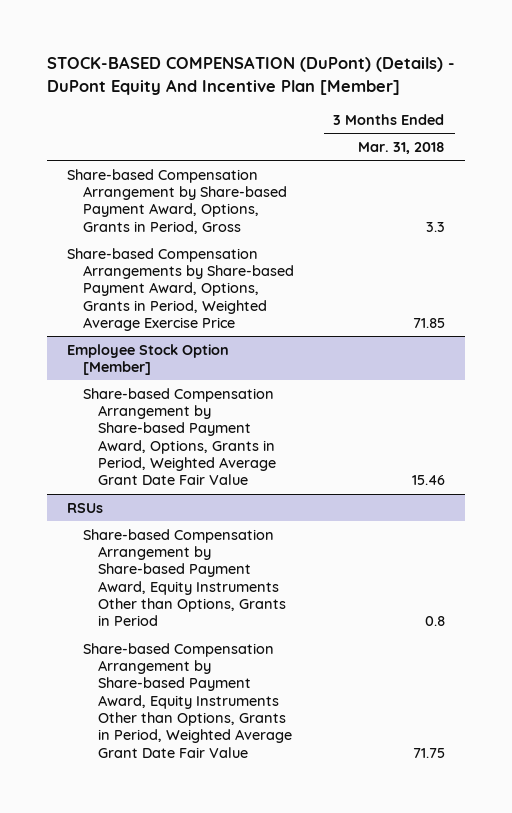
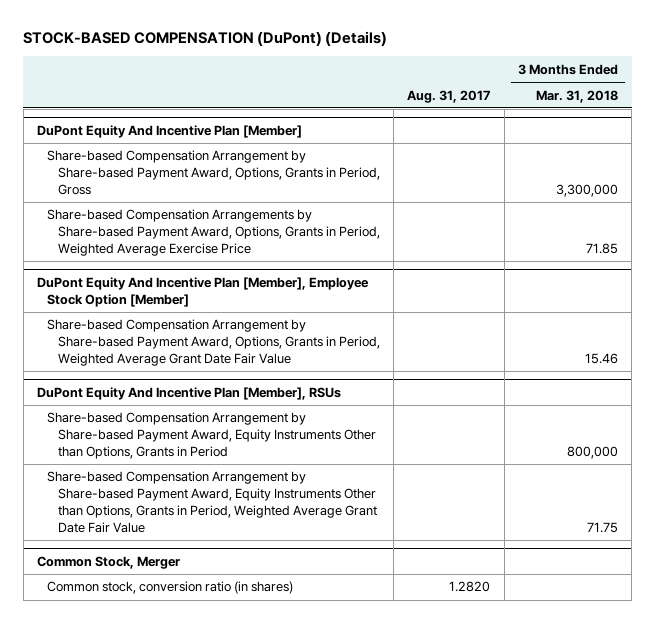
[46,56,455,95] STOCK-BASED COMPENSATION (DuPont) (Details) - DuPont Equity And Incentive Plan [Member] -> [23,31,388,47] STOCK-BASED COMPENSATION (DuPont) (Details)
none -> [407,89,491,103] Aug. 31, 2017
none -> [37,124,303,138] DuPont Equity And Incentive Plan [Member]
[425,221,445,232] 3.3 -> [556,184,619,198] 3,300,000
[66,343,229,375] Employee Stock Option [Member] -> none
none -> [37,276,370,307] DuPont Equity And Incentive Plan [Member], Employee Stock Option [Member]
[66,502,103,513] RSUs -> none
none -> [37,386,342,400] DuPont Equity And Incentive Plan [Member], RSUs
[424,616,445,627] 0.8 -> [567,446,619,460] 800,000
none -> [37,555,181,569] Common Stock, Merger
none -> [47,581,294,595] Common stock, conversion ratio (in shares)

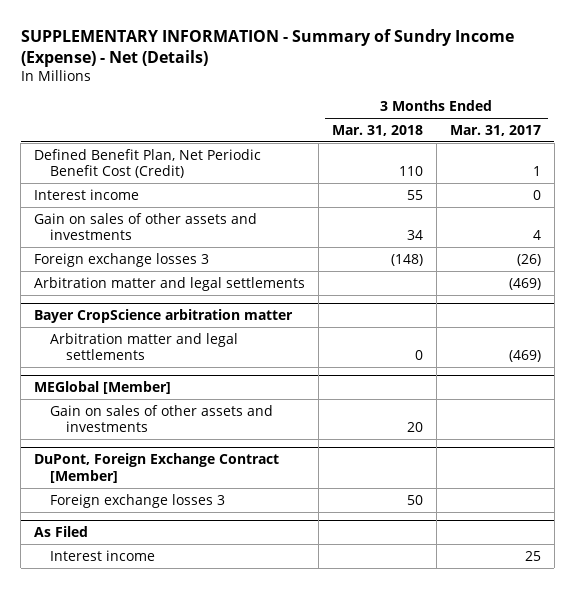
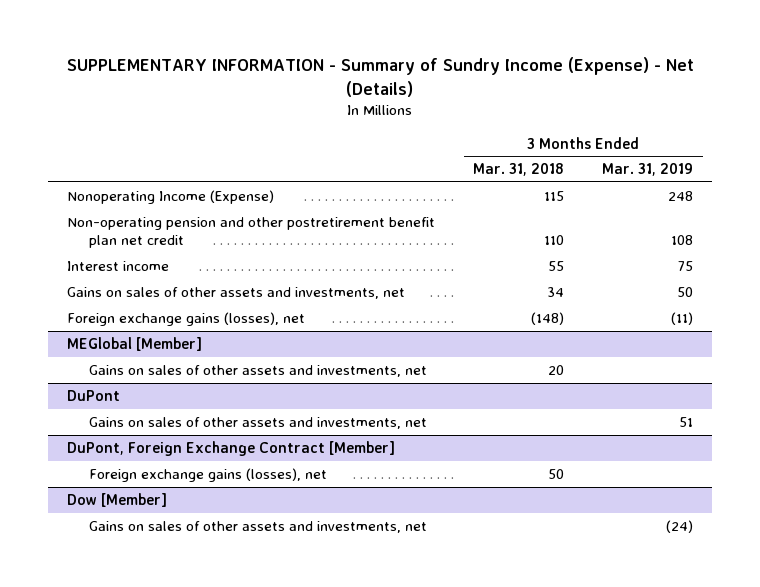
[449,124,541,136] Mar. 31, 2017 -> none
none -> [602,163,694,177] Mar. 31, 2019
none -> [66,189,274,204] Nonoperating Income (Expense)
[34,148,262,179] Defined Benefit Plan, Net Periodic Benefit Cost (Credit) -> [66,216,435,248] Non-operating pension and other postretirement benefit plan net credit
[34,276,306,291] Arbitration matter and legal settlements -> none
[34,309,294,324] Bayer CropScience arbitration matter -> none
[49,332,238,361] Arbitration matter and legal settlements -> none
[34,212,258,241] Gain on sales of other assets and investments -> [66,286,405,299] Gains on sales of other assets and investments, net
[34,252,210,267] Foreign exchange losses 3 -> [66,311,305,326] Foreign exchange gains (losses), net
[49,404,273,433] Gain on sales of other assets and investments -> [89,364,428,377] Gains on sales of other assets and investments, net
none -> [66,389,120,401] DuPont
none -> [89,416,428,429] Gains on sales of other assets and investments, net
[34,526,89,538] As Filed -> none
[49,549,155,561] Interest income -> none
[49,493,225,508] Foreign exchange losses 3 -> [89,467,328,482] Foreign exchange gains (losses), net
none -> [66,492,167,507] Dow [Member]
none -> [89,520,428,533] Gains on sales of other assets and investments, net

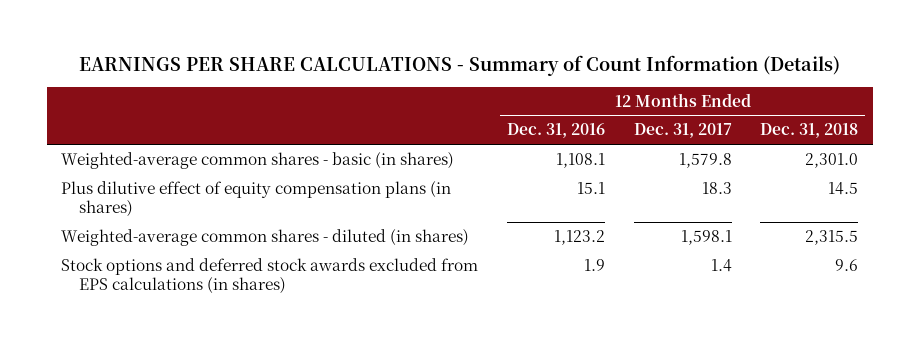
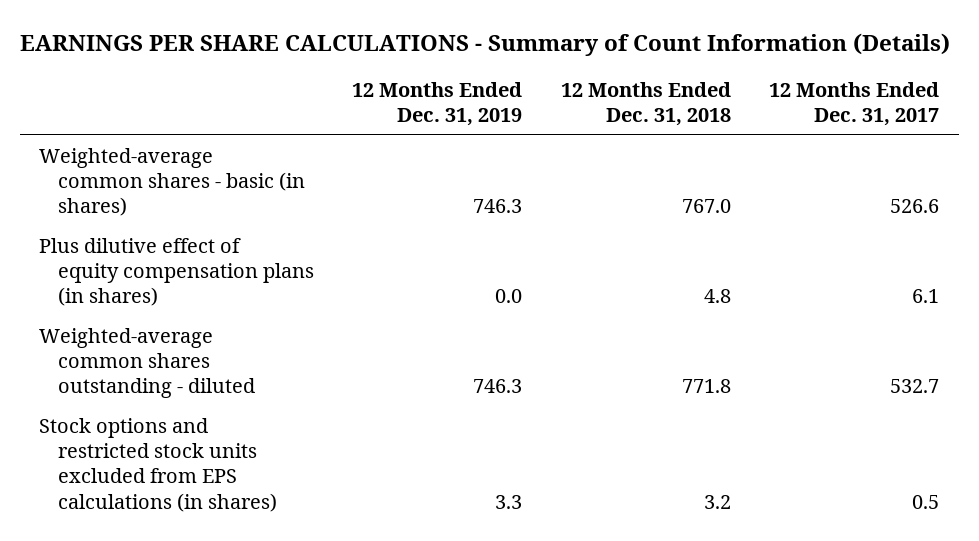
[506,123,605,139] Dec. 31, 2016 -> none
none -> [352,82,523,127] 12 Months Ended Dec. 31, 2019
[678,153,732,169] 1,579.8 -> [890,199,940,214] 526.6
[805,153,859,169] 2,301.0 -> [681,199,731,214] 767.0
[701,182,732,195] 18.3 -> [912,289,940,304] 6.1
[828,182,859,196] 14.5 -> [703,289,731,304] 4.8
[60,229,469,247] Weighted-average common shares - diluted (in shares) -> [39,327,255,399] Weighted-average common shares outstanding - diluted
[680,230,732,246] 1,598.1 -> [890,379,940,394] 532.7
[805,230,859,246] 2,315.5 -> [681,379,731,394] 771.8
[60,258,478,295] Stock options and deferred stock awards excluded from EPS calculations (in shares) -> [39,417,277,512] Stock options and restricted stock units excluded from EPS calculations (in shares)
[710,259,732,273] 1.4 -> [912,494,940,509] 0.5
[835,259,859,272] 9.6 -> [703,494,731,509] 3.2

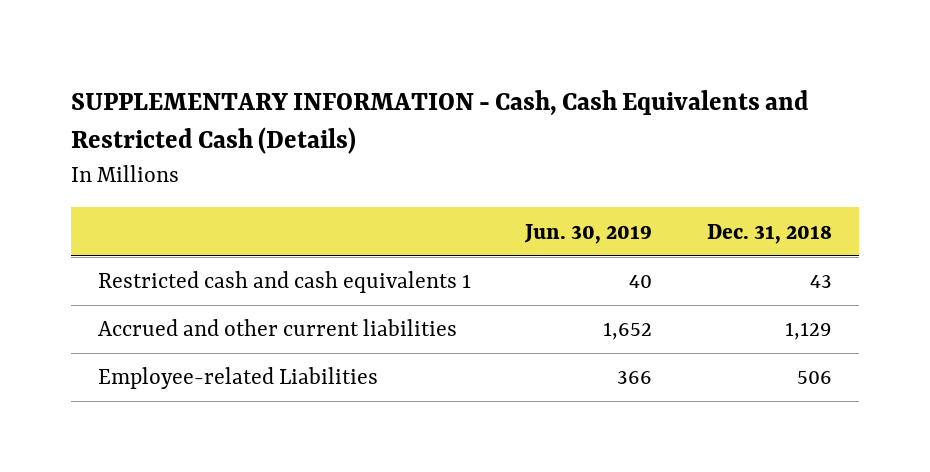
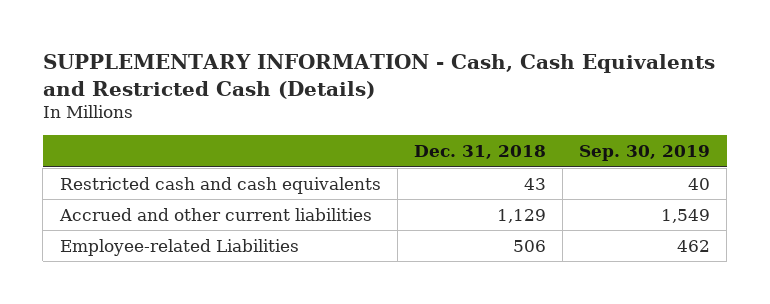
[524,223,653,244] Jun. 30, 2019 -> none
none -> [579,145,711,162] Sep. 30, 2019
[97,271,471,294] Restricted cash and cash equivalents 1 -> [59,176,381,194] Restricted cash and cash equivalents

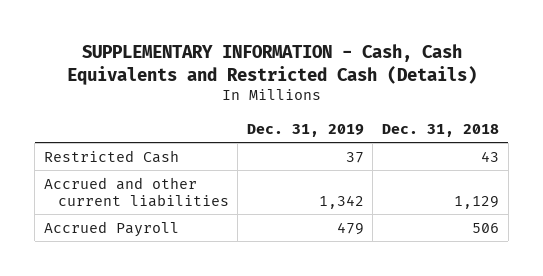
[579,145,711,162] Sep. 30, 2019 -> none
none -> [246,123,364,137] Dec. 31, 2019
[59,176,381,194] Restricted cash and cash equivalents -> [44,149,180,163] Restricted Cash
[59,238,299,256] Employee-related Liabilities -> [44,220,180,237] Accrued Payroll

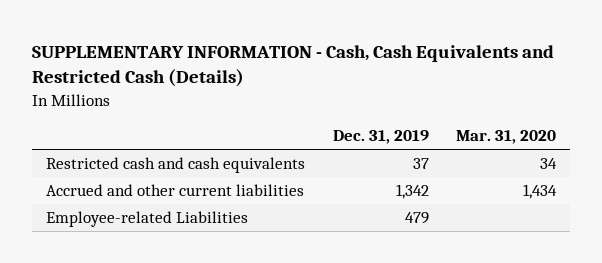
[382,123,500,137] Dec. 31, 2018 -> none
none -> [455,130,556,145] Mar. 31, 2020
[44,149,180,163] Restricted Cash -> [46,157,306,174] Restricted cash and cash equivalents
[44,220,180,237] Accrued Payroll -> [46,211,249,228] Employee-related Liabilities

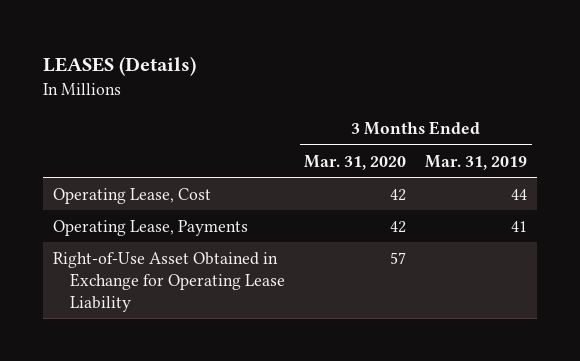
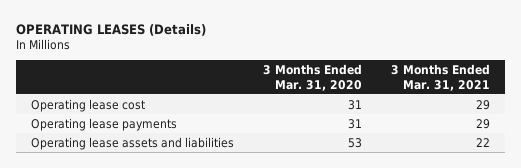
[43,55,197,76] LEASES (Details) -> [16,23,207,36] OPERATING LEASES (Details)
[425,154,528,170] Mar. 31, 2019 -> none
none -> [391,63,491,91] 3 Months Ended Mar. 31, 2021
[52,188,211,205] Operating Lease, Cost -> [30,98,145,112] Operating lease cost
[390,189,407,202] 42 -> [348,99,363,110] 31
[52,220,248,237] Operating Lease, Payments -> [30,117,177,131] Operating lease payments
[390,221,407,234] 42 -> [348,118,363,129] 31
[52,252,286,312] Right-of-Use Asset Obtained in Exchange for Operating Lease Liability -> [30,136,234,150] Operating lease assets and liabilities
[390,252,407,265] 57 -> [348,137,363,148] 53

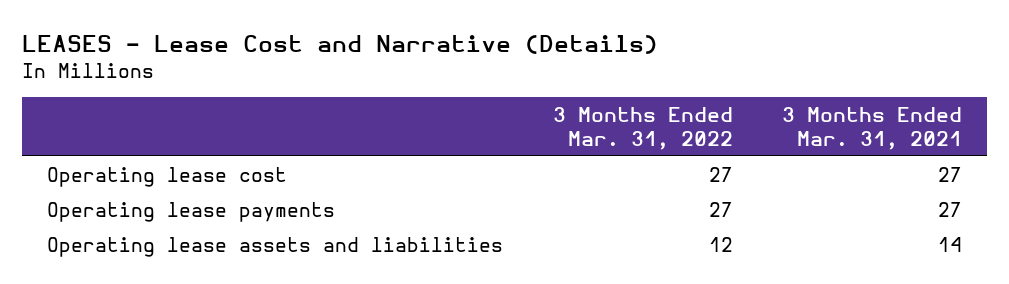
[16,23,207,36] OPERATING LEASES (Details) -> [22,35,659,55] LEASES - Lease Cost and Narrative (Details)
[263,63,363,91] 3 Months Ended Mar. 31, 2020 -> none
none -> [552,107,733,150] 3 Months Ended Mar. 31, 2022
[476,99,491,110] 29 -> [938,166,963,182] 27
[476,118,491,129] 29 -> [938,201,963,217] 27
[476,137,491,147] 22 -> [938,236,963,252] 14

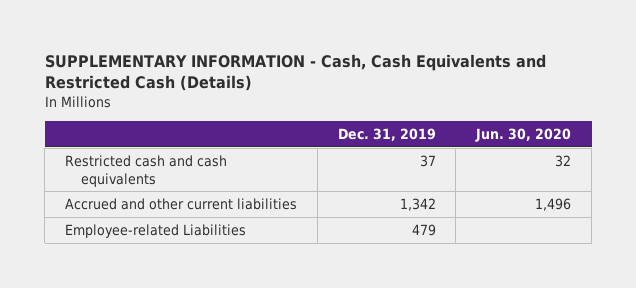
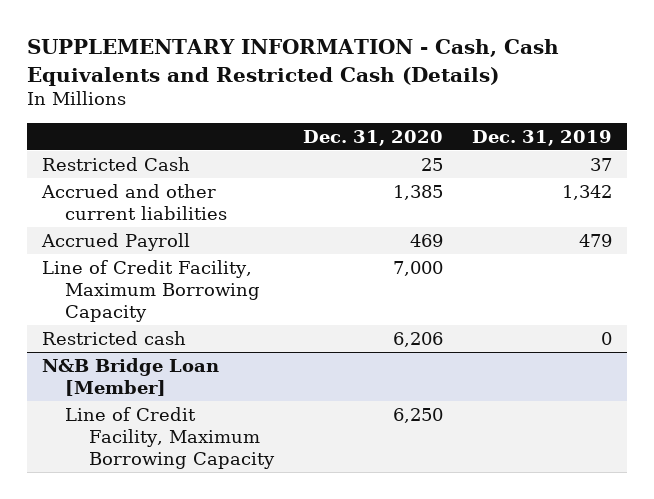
[475,127,572,142] Jun. 30, 2020 -> none
none -> [302,129,443,146] Dec. 31, 2020
[65,154,228,187] Restricted cash and cash equivalents -> [41,156,190,171] Restricted Cash
[65,223,247,238] Employee-related Liabilities -> [40,232,190,251] Accrued Payroll
none -> [41,259,261,322] Line of Credit Facility, Maximum Borrowing Capacity
none -> [41,330,186,345] Restricted cash
none -> [41,357,219,396] N&B Bridge Loan [Member]
none -> [65,406,275,469] Line of Credit Facility, Maximum Borrowing Capacity

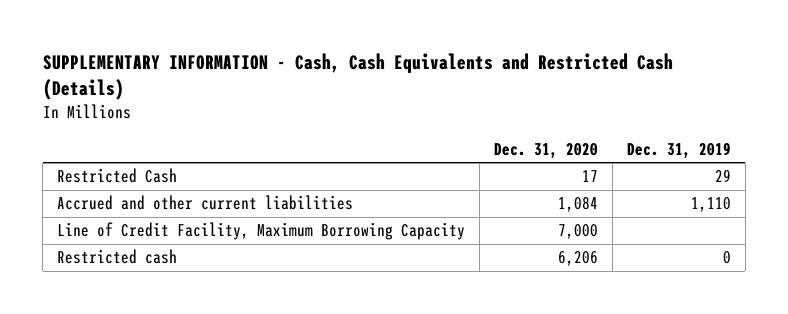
[40,232,190,251] Accrued Payroll -> none
[420,157,443,171] 25 -> [582,170,599,183] 17
[590,157,613,171] 37 -> [714,169,731,183] 29
[392,184,443,200] 1,385 -> [558,196,599,213] 1,084
[562,184,613,200] 1,342 -> [690,197,731,213] 1,110
[41,357,219,396] N&B Bridge Loan [Member] -> none
[65,406,275,469] Line of Credit Facility, Maximum Borrowing Capacity -> none

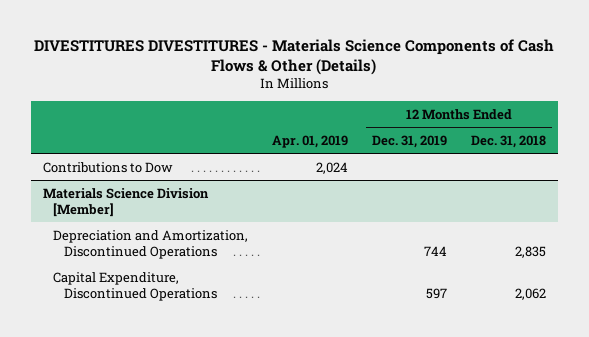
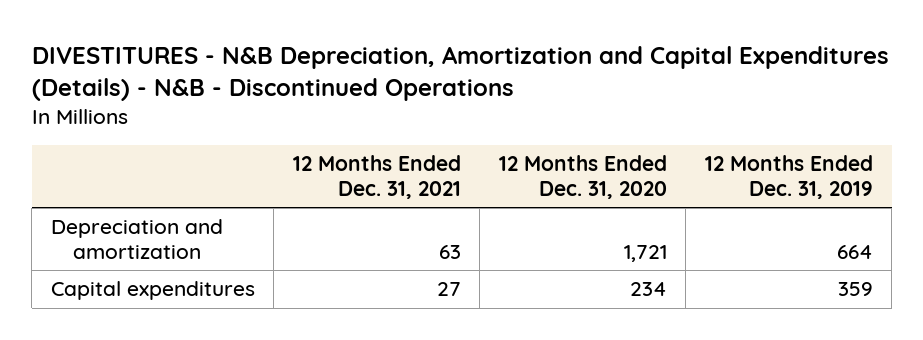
[34,38,555,76] DIVESTITURES DIVESTITURES - Materials Science Components of Cash Flows & Other (Details) -> [31,45,889,102] DIVESTITURES - N&B Depreciation, Amortization and Capital Expenditures (Details) - N&B - Discontinued Operations
[272,134,349,148] Apr. 01, 2019 -> none
[470,134,546,148] Dec. 31, 2018 -> none
none -> [292,155,461,199] 12 Months Ended Dec. 31, 2021
none -> [498,155,667,199] 12 Months Ended Dec. 31, 2020
[42,161,173,173] Contributions to Dow -> none
[42,187,209,218] Materials Science Division [Member] -> none
[53,229,249,260] Depreciation and Amortization, Discontinued Operations -> [50,219,223,259] Depreciation and amortization
[424,246,448,257] 744 -> [836,244,873,259] 664
[53,271,218,302] Capital Expenditure, Discontinued Operations -> [50,281,255,301] Capital expenditures
[426,288,448,300] 597 -> [837,282,873,297] 359

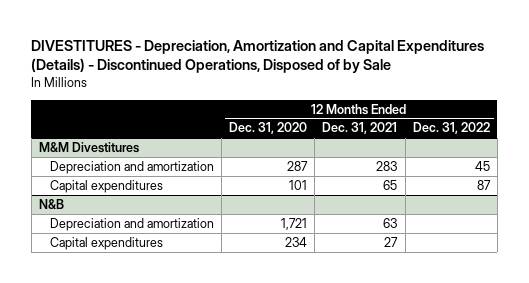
[31,45,889,102] DIVESTITURES - N&B Depreciation, Amortization and Capital Expenditures (Details) - N&B - Discontinued Operations -> [31,39,485,74] DIVESTITURES - Depreciation, Amortization and Capital Expenditures (Details) - Discontinued Operations, Disposed of by Sale
[704,155,873,199] 12 Months Ended Dec. 31, 2019 -> none
none -> [412,122,490,135] Dec. 31, 2022
none -> [38,141,139,153] M&M Divestitures
none -> [49,160,214,174] Depreciation and amortization
none -> [49,179,163,193] Capital expenditures
none -> [38,198,64,209] N&B

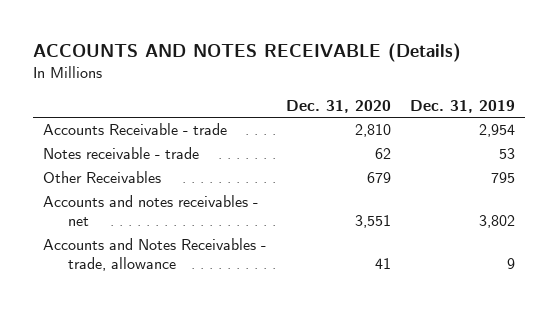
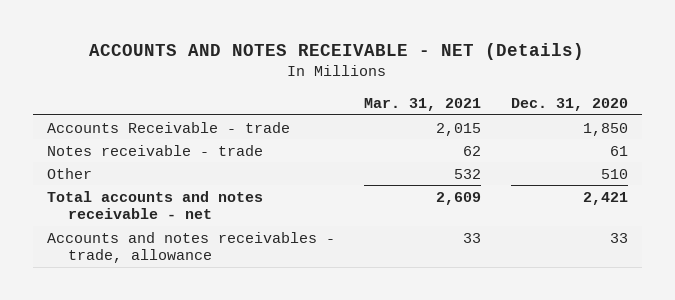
[33,43,462,63] ACCOUNTS AND NOTES RECEIVABLE (Details) -> [89,42,585,60] ACCOUNTS AND NOTES RECEIVABLE - NET (Details)
[410,99,516,113] Dec. 31, 2019 -> none
none -> [364,97,482,111] Mar. 31, 2021
[354,124,391,138] 2,810 -> [582,122,628,136] 1,850
[374,148,391,160] 62 -> [609,145,628,156] 61
[43,171,162,184] Other Receivables -> [47,167,93,179] Other
[366,172,391,184] 679 -> [600,168,628,179] 510
[43,195,259,227] Accounts and notes receivables - net -> [47,190,264,220] Total accounts and notes receivable - net
[354,215,391,229] 3,551 -> [582,191,628,205] 2,421
[43,238,267,272] Accounts and Notes Receivables - trade, allowance -> [47,231,336,264] Accounts and notes receivables - trade, allowance
[374,258,391,270] 41 -> [609,232,628,243] 33

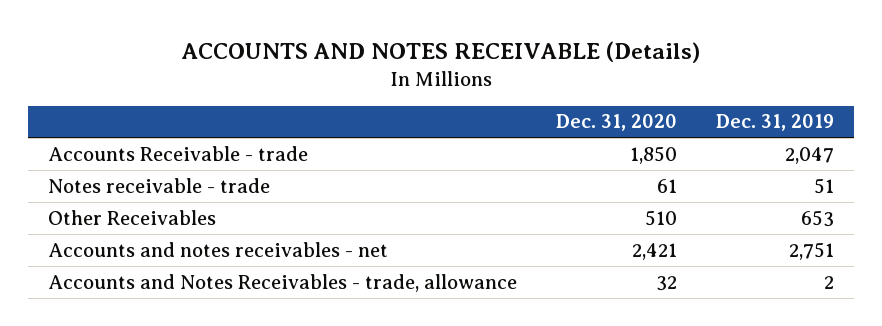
[89,42,585,60] ACCOUNTS AND NOTES RECEIVABLE - NET (Details) -> [180,40,700,63] ACCOUNTS AND NOTES RECEIVABLE (Details)
[364,97,482,111] Mar. 31, 2021 -> none
none -> [716,114,835,132] Dec. 31, 2019
[47,167,93,179] Other -> [47,209,216,225] Other Receivables
[47,190,264,220] Total accounts and notes receivable - net -> [47,241,388,257] Accounts and notes receivables - net
[47,231,336,264] Accounts and notes receivables - trade, allowance -> [47,273,517,292] Accounts and Notes Receivables - trade, allowance
[609,232,628,243] 33 -> [655,275,677,291] 32

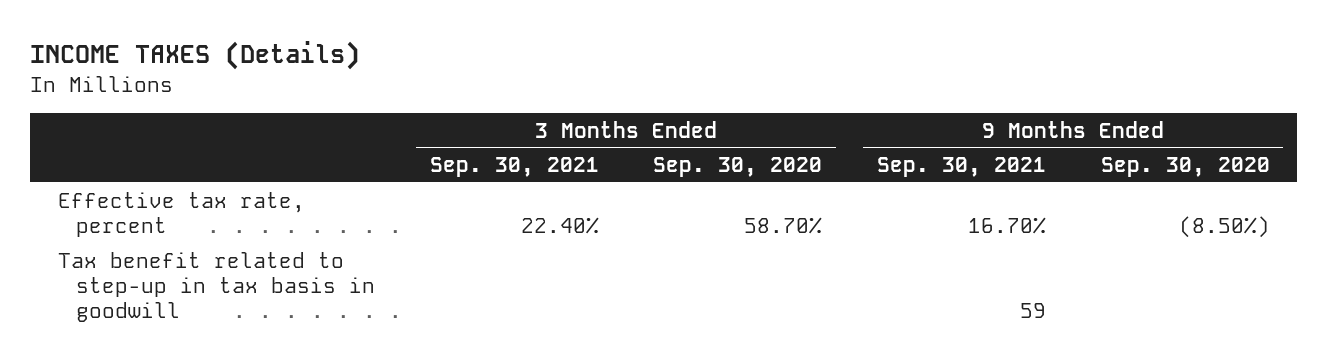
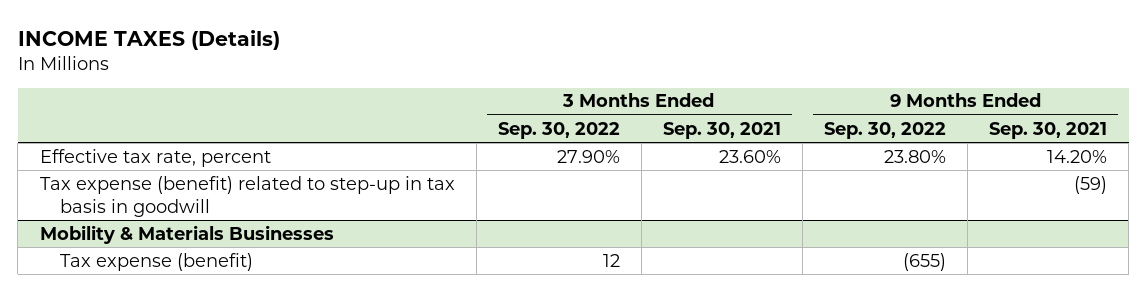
[653,156,823,177] Sep. 30, 2020 -> none
[1100,156,1270,177] Sep. 30, 2020 -> none
none -> [497,121,620,139] Sep. 30, 2022
none -> [824,121,947,139] Sep. 30, 2022
[520,216,599,234] 22.40% -> [718,149,781,163] 23.60%
[968,216,1047,234] 16.70% -> [1047,149,1108,163] 14.20%
[57,251,375,323] Tax benefit related to step-up in tax basis in goodwill -> [39,175,455,217] Tax expense (benefit) related to step-up in tax basis in goodwill
[1020,303,1047,319] 59 -> [1074,175,1108,194] (59)
none -> [39,224,334,244] Mobility & Materials Businesses
none -> [59,252,253,271] Tax expense (benefit)

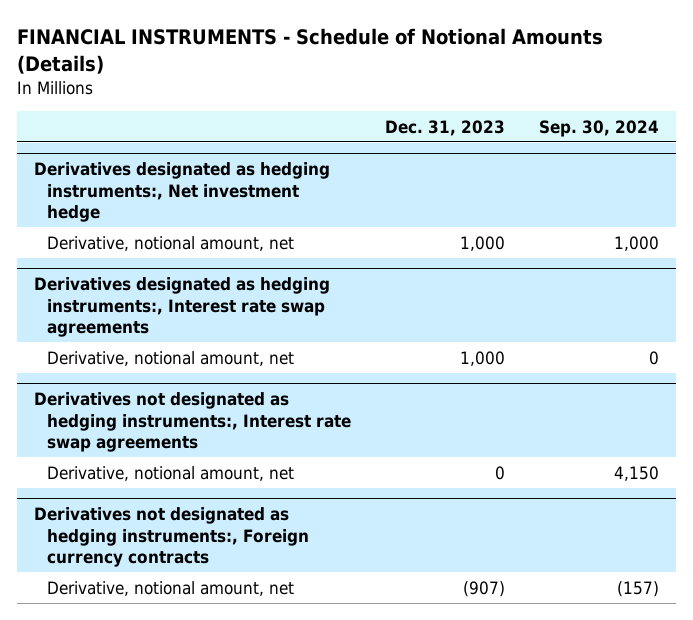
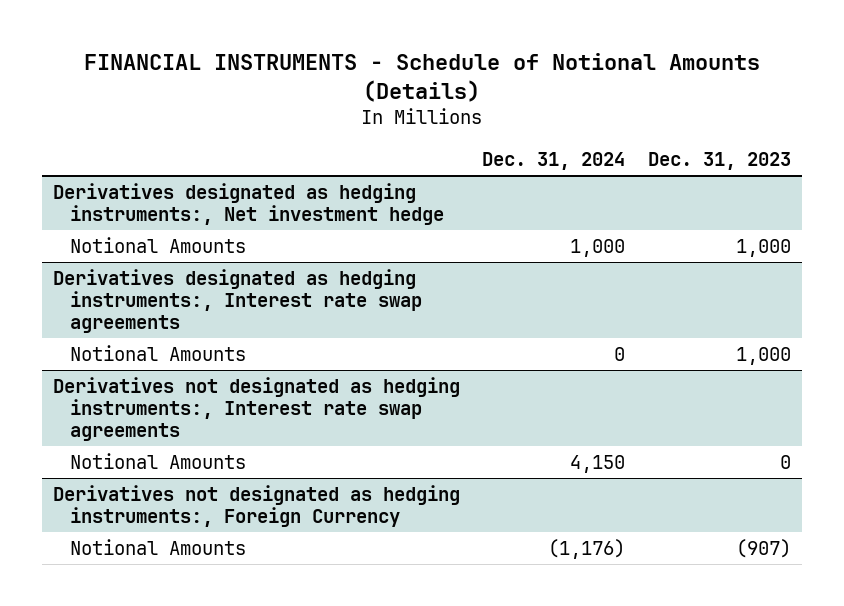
[538,119,659,137] Sep. 30, 2024 -> none
none -> [482,151,626,170] Dec. 31, 2024
[47,235,295,251] Derivative, notional amount, net -> [70,236,247,253] Notional Amounts
[47,350,295,366] Derivative, notional amount, net -> [70,344,247,361] Notional Amounts
[47,465,295,481] Derivative, notional amount, net -> [70,452,247,469] Notional Amounts
[34,507,310,568] Derivatives not designated as hedging instruments:, Foreign currency contracts -> [52,484,460,528] Derivatives not designated as hedging instruments:, Foreign Currency
[47,580,295,596] Derivative, notional amount, net -> [70,538,247,555] Notional Amounts

